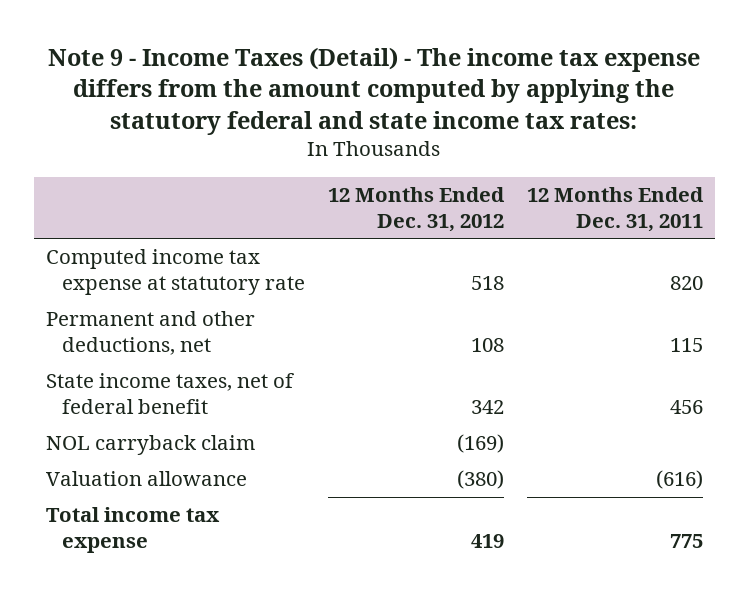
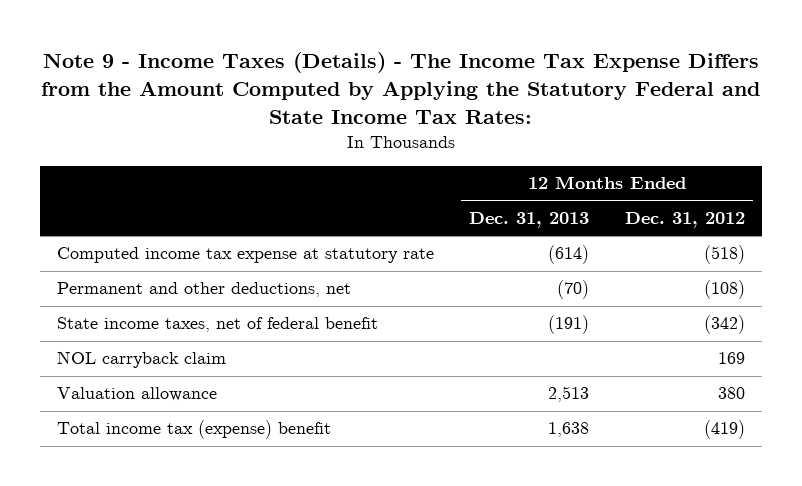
[48,46,701,135] Note 9 - Income Taxes (Detail) - The income tax expense differs from the amount computed by applying the statutory federal and state income tax rates: -> [40,51,760,124] Note 9 - Income Taxes (Details) - The Income Tax Expense Differs from the Amount Computed by Applying the Statutory Federal and State Income Tax Rates:
[527,187,705,232] 12 Months Ended Dec. 31, 2011 -> none
none -> [469,211,590,228] Dec. 31, 2013
[471,275,505,290] 518 -> [703,245,745,265] (518)
[471,337,505,352] 108 -> [703,280,745,300] (108)
[471,399,505,414] 342 -> [703,315,745,335] (342)
[457,434,505,454] (169) -> [717,352,745,365] 169
[457,470,505,490] (380) -> [717,387,745,400] 380
[45,507,220,553] Total income tax expense -> [57,420,332,440] Total income tax (expense) benefit
[471,533,505,548] 419 -> [703,420,745,440] (419)

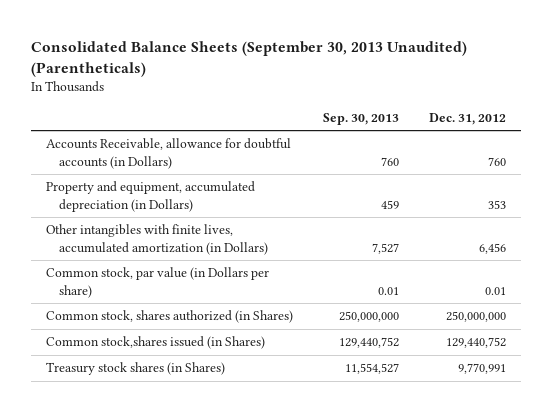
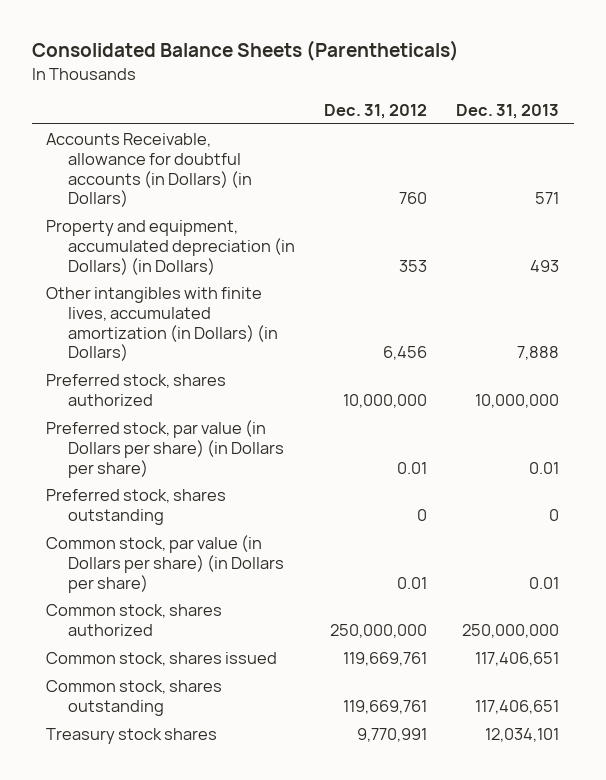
[30,40,467,77] Consolidated Balance Sheets (September 30, 2013 Unaudited) (Parentheticals) -> [31,40,459,62] Consolidated Balance Sheets (Parentheticals)
[322,112,399,125] Sep. 30, 2013 -> none
none -> [456,104,560,120] Dec. 31, 2013
[45,138,291,169] Accounts Receivable, allowance for doubtful accounts (in Dollars) -> [46,132,252,208] Accounts Receivable, allowance for doubtful accounts (in Dollars) (in Dollars)
[45,181,255,212] Property and equipment, accumulated depreciation (in Dollars) -> [46,219,295,275] Property and equipment, accumulated depreciation (in Dollars) (in Dollars)
[45,224,268,255] Other intangibles with finite lives, accumulated amortization (in Dollars) -> [46,286,278,362] Other intangibles with finite lives, accumulated amortization (in Dollars) (in Dollars)
none -> [46,373,227,406] Preferred stock, shares authorized
none -> [46,419,284,478] Preferred stock, par value (in Dollars per share) (in Dollars per share)
none -> [46,488,227,525] Preferred stock, shares outstanding
[45,267,269,298] Common stock, par value (in Dollars per share) -> [46,534,284,593] Common stock, par value (in Dollars per share) (in Dollars per share)
[45,310,293,324] Common stock, shares authorized (in Shares) -> [46,603,223,636] Common stock, shares authorized
[45,336,265,350] Common stock,shares issued (in Shares) -> [46,651,278,666] Common stock, shares issued
[445,337,506,349] 129,440,752 -> [342,651,427,666] 119,669,761
none -> [46,679,223,716] Common stock, shares outstanding
[45,362,225,376] Treasury stock shares (in Shares) -> [46,727,218,744] Treasury stock shares

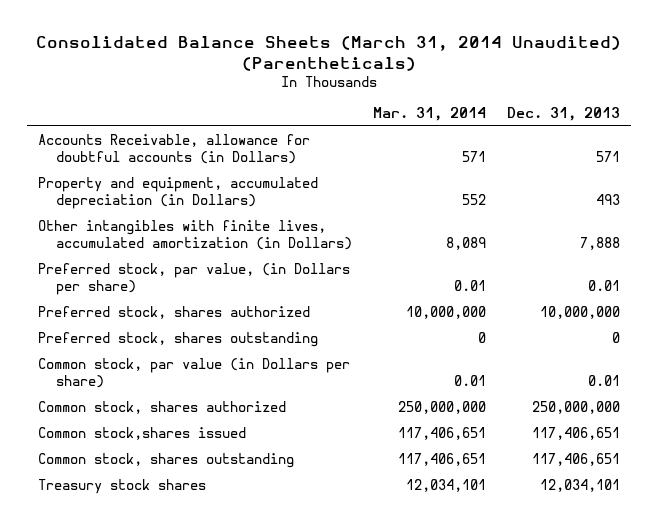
[31,40,459,62] Consolidated Balance Sheets (Parentheticals) -> [36,35,622,71] Consolidated Balance Sheets (March 31, 2014 Unaudited) (Parentheticals)
[323,104,427,120] Dec. 31, 2012 -> none
none -> [373,106,487,121] Mar. 31, 2014
[46,132,252,208] Accounts Receivable, allowance for doubtful accounts (in Dollars) (in Dollars) -> [37,133,310,164] Accounts Receivable, allowance for doubtful accounts (in Dollars)
[46,219,295,275] Property and equipment, accumulated depreciation (in Dollars) (in Dollars) -> [37,176,318,209] Property and equipment, accumulated depreciation (in Dollars)
[46,286,278,362] Other intangibles with finite lives, accumulated amortization (in Dollars) (in Dollars) -> [37,219,353,250] Other intangibles with finite lives, accumulated amortization (in Dollars)
none -> [37,262,350,295] Preferred stock, par value, (in Dollars per share)
[46,419,284,478] Preferred stock, par value (in Dollars per share) (in Dollars per share) -> none
[46,534,284,593] Common stock, par value (in Dollars per share) (in Dollars per share) -> [37,357,350,388] Common stock, par value (in Dollars per share)
[46,651,278,666] Common stock, shares issued -> [37,426,246,440] Common stock,shares issued

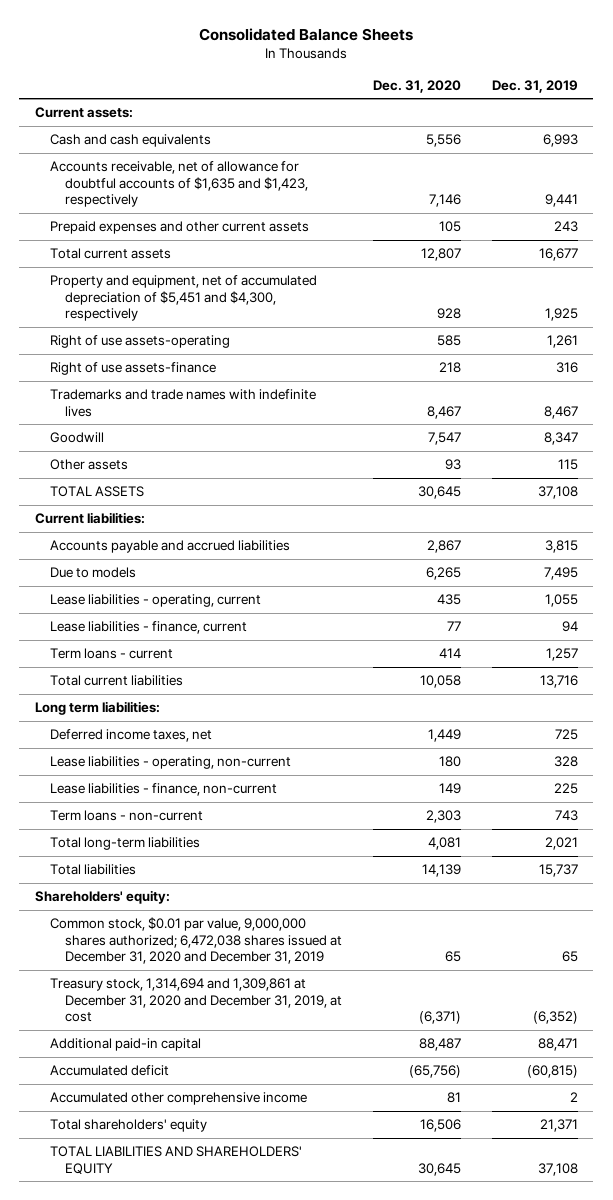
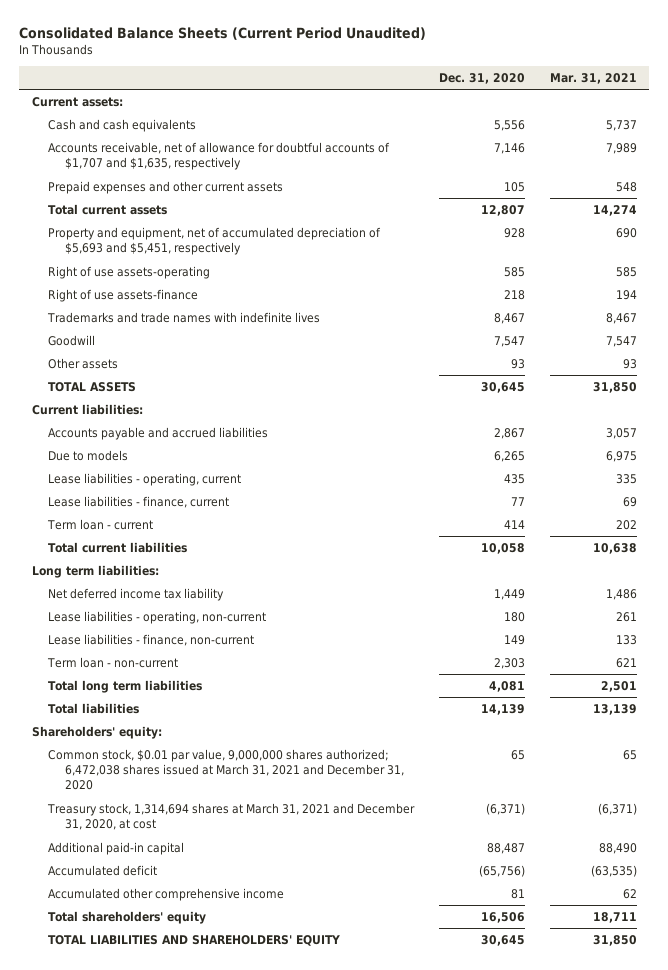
[199,27,414,41] Consolidated Balance Sheets -> [19,26,427,40] Consolidated Balance Sheets (Current Period Unaudited)
[492,79,579,93] Dec. 31, 2019 -> none
none -> [549,73,637,85] Mar. 31, 2021
[49,161,309,207] Accounts receivable, net of allowance for doubtful accounts of $1,635 and $1,423, respectively -> [48,142,391,171] Accounts receivable, net of allowance for doubtful accounts of $1,707 and $1,635, respectively
[49,275,317,321] Property and equipment, net of accumulated depreciation of $5,451 and $4,300, respectively -> [48,227,382,256] Property and equipment, net of accumulated depreciation of $5,693 and $5,451, respectively
[49,648,173,660] Term loans - current -> [47,519,154,531] Term loan - current
[49,729,212,743] Deferred income taxes, net -> [48,588,225,602] Net deferred income tax liability
[49,810,203,822] Term loans - non-current -> [47,657,179,669] Term loan - non-current
[49,837,200,851] Total long-term liabilities -> [48,680,203,694] Total long term liabilities
[49,917,343,964] Common stock, $0.01 par value, 9,000,000 shares authorized; 6,472,038 shares issued at December 31, 2020 and December 31, 2019 -> [48,749,404,791] Common stock, $0.01 par value, 9,000,000 shares authorized; 6,472,038 shares issued at March 31, 2021 and December 31, 2020
[49,978,343,1022] Treasury stock, 1,314,694 and 1,309,861 at December 31, 2020 and December 31, 2019, at cost -> [47,803,416,831] Treasury stock, 1,314,694 shares at March 31, 2021 and December 31, 2020, at cost

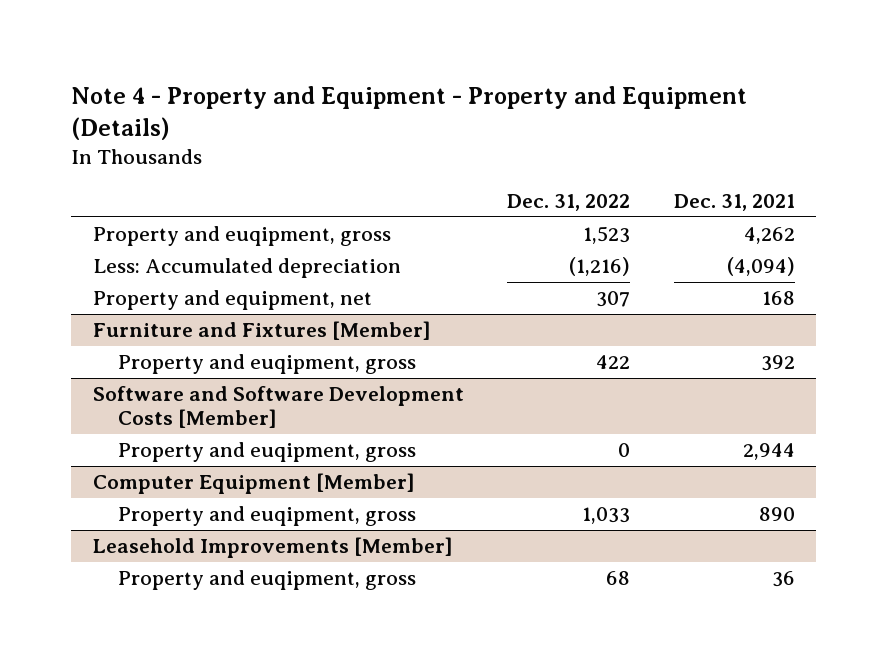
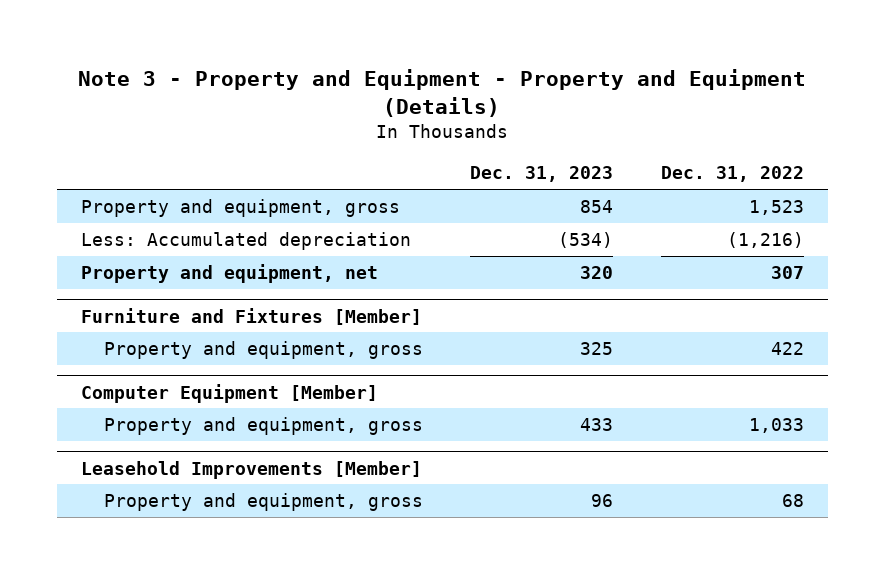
[71,85,748,141] Note 4 - Property and Equipment - Property and Equipment (Details) -> [78,68,807,117] Note 3 - Property and Equipment - Property and Equipment (Details)
[673,194,795,212] Dec. 31, 2021 -> none
none -> [470,166,614,183] Dec. 31, 2023
[92,226,391,247] Property and euqipment, gross -> [80,198,400,217] Property and equipment, gross
[92,386,464,429] Software and Software Development Costs [Member] -> none
[117,442,416,463] Property and euqipment, gross -> none
[117,354,416,375] Property and euqipment, gross -> [104,340,424,359] Property and equipment, gross
[117,506,416,527] Property and euqipment, gross -> [104,416,424,435] Property and equipment, gross
[117,570,416,591] Property and euqipment, gross -> [104,492,424,511] Property and equipment, gross

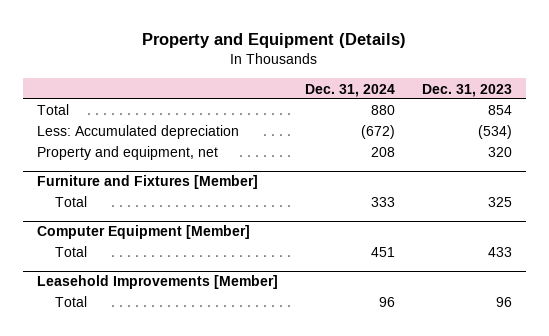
[78,68,807,117] Note 3 - Property and Equipment - Property and Equipment (Details) -> [142,33,407,49] Property and Equipment (Details)
[660,166,804,183] Dec. 31, 2022 -> none
none -> [304,83,395,97] Dec. 31, 2024
[80,198,400,217] Property and equipment, gross -> [36,104,69,116] Total
[104,340,424,359] Property and equipment, gross -> [54,196,87,208] Total
[104,416,424,435] Property and equipment, gross -> [54,246,87,258] Total
[104,492,424,511] Property and equipment, gross -> [54,296,87,308] Total

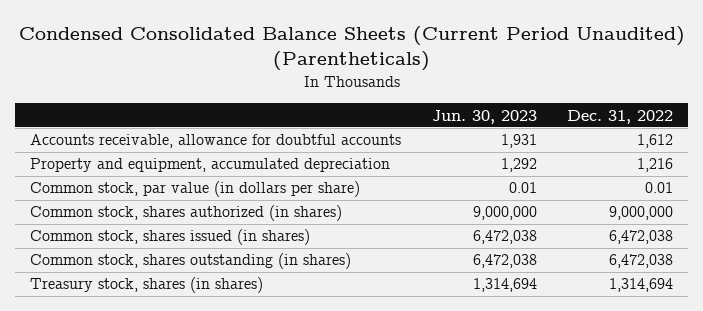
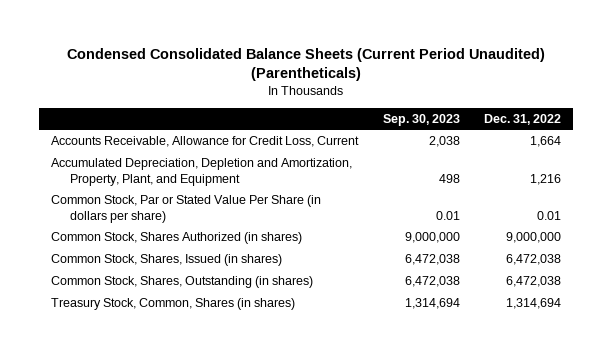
[431,109,537,124] Jun. 30, 2023 -> none
none -> [382,114,460,127] Sep. 30, 2023
[30,134,402,149] Accounts receivable, allowance for doubtful accounts -> [51,136,360,148] Accounts Receivable, Allowance for Credit Loss, Current
[636,134,673,149] 1,612 -> [529,136,561,148] 1,664
[30,158,391,173] Property and equipment, accumulated depreciation -> [51,158,353,186] Accumulated Depreciation, Depletion and Amortization, Property, Plant, and Equipment
[30,181,361,198] Common stock, par value (in dollars per share) -> [51,195,322,223] Common Stock, Par or Stated Value Per Share (in dollars per share)
[30,205,343,222] Common stock, shares authorized (in shares) -> [51,232,303,245] Common Stock, Shares Authorized (in shares)
[30,229,311,246] Common stock, shares issued (in shares) -> [51,254,283,267] Common Stock, Shares, Issued (in shares)
[30,253,352,270] Common stock, shares outstanding (in shares) -> [51,276,314,289] Common Stock, Shares, Outstanding (in shares)
[30,277,264,294] Treasury stock, shares (in shares) -> [51,298,296,311] Treasury Stock, Common, Shares (in shares)

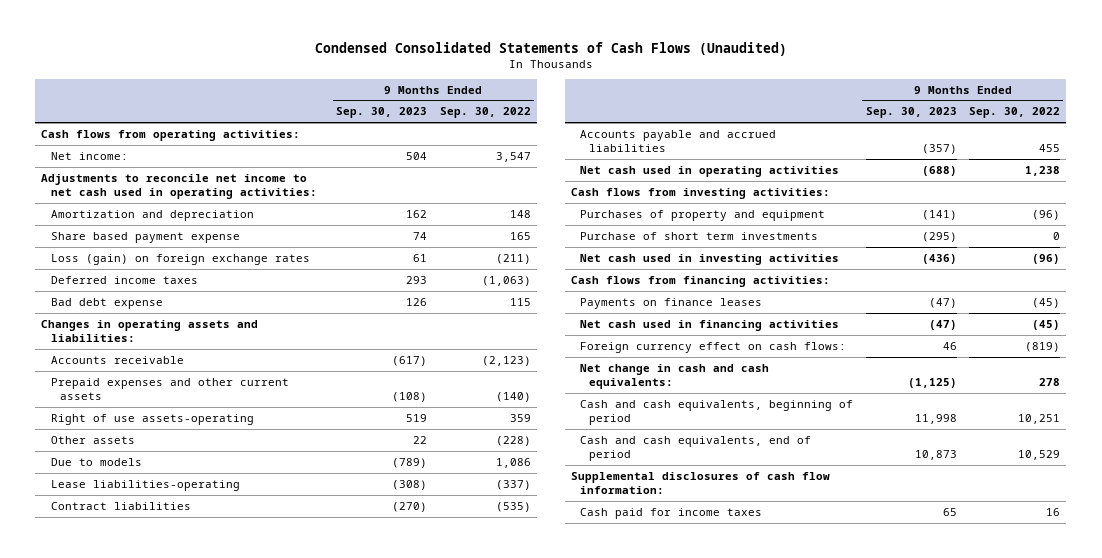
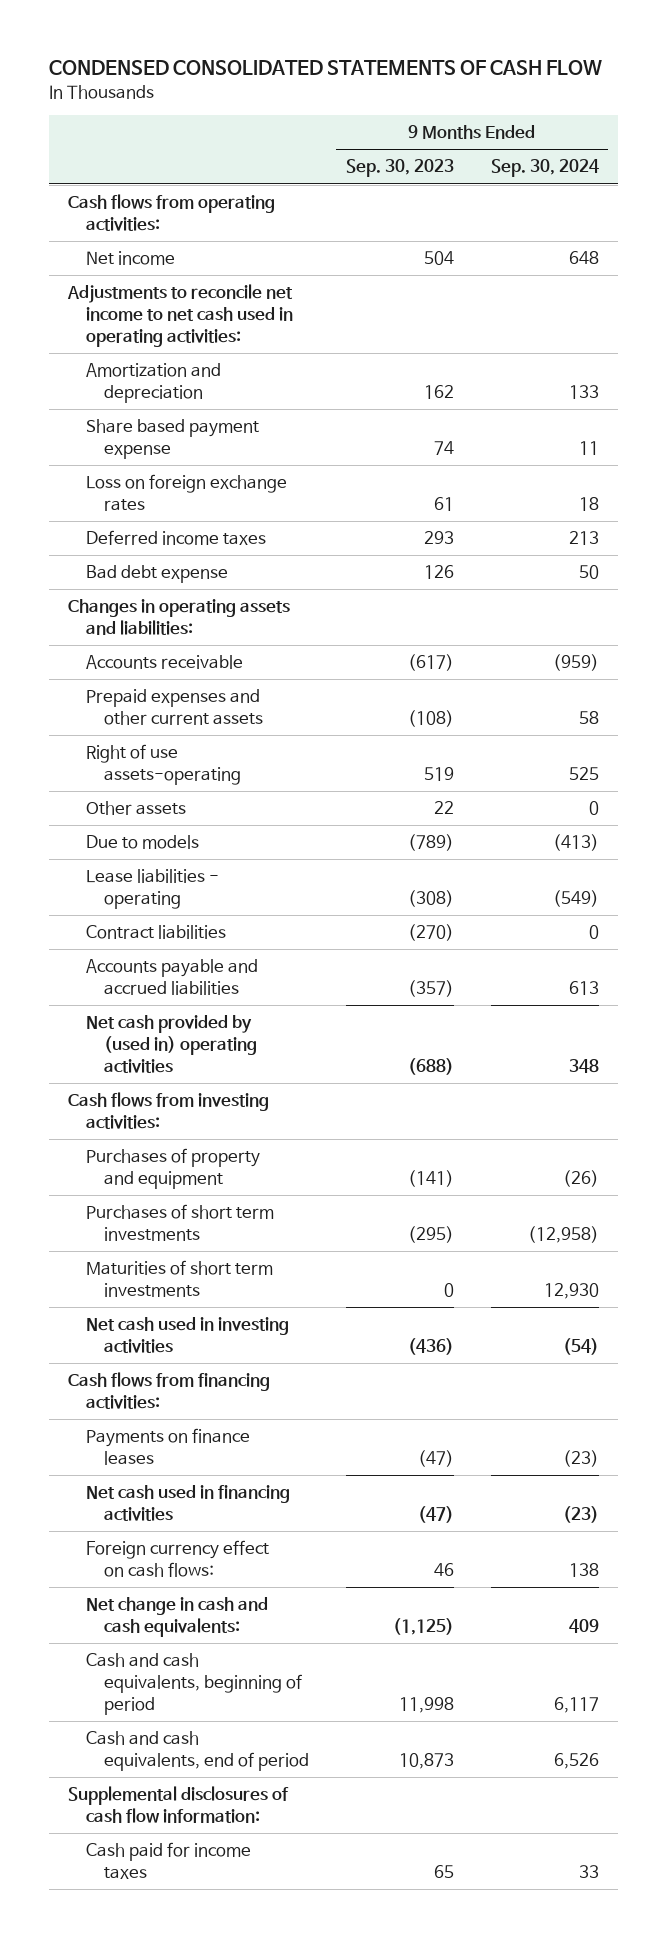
[314,41,787,56] Condensed Consolidated Statements of Cash Flows (Unaudited) -> [49,60,603,76] CONDENSED CONSOLIDATED STATEMENTS OF CASH FLOW
[439,107,531,119] Sep. 30, 2022 -> none
none -> [491,159,600,178] Sep. 30, 2024
[50,151,128,160] Net income: -> [85,251,175,266] Net income
[50,253,310,265] Loss (gain) on foreign exchange rates -> [85,474,287,511] Loss on foreign exchange rates
[50,479,240,491] Lease liabilities-operating -> [85,869,219,909] Lease liabilities - operating
[580,165,840,177] Net cash used in operating activities -> [85,1015,257,1073] Net cash provided by (used in) operating activities
[580,231,819,240] Purchase of short term investments -> [85,1204,274,1241] Purchases of short term investments
none -> [85,1260,273,1297] Maturities of short term investments

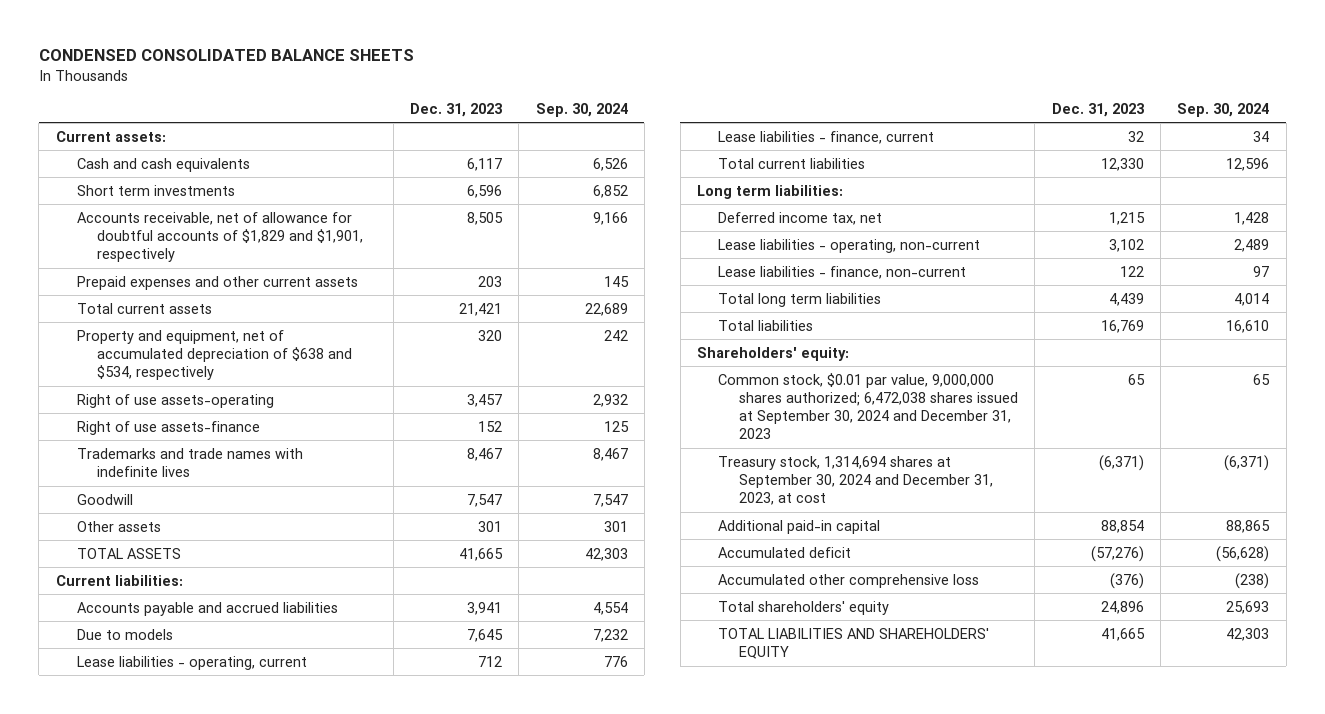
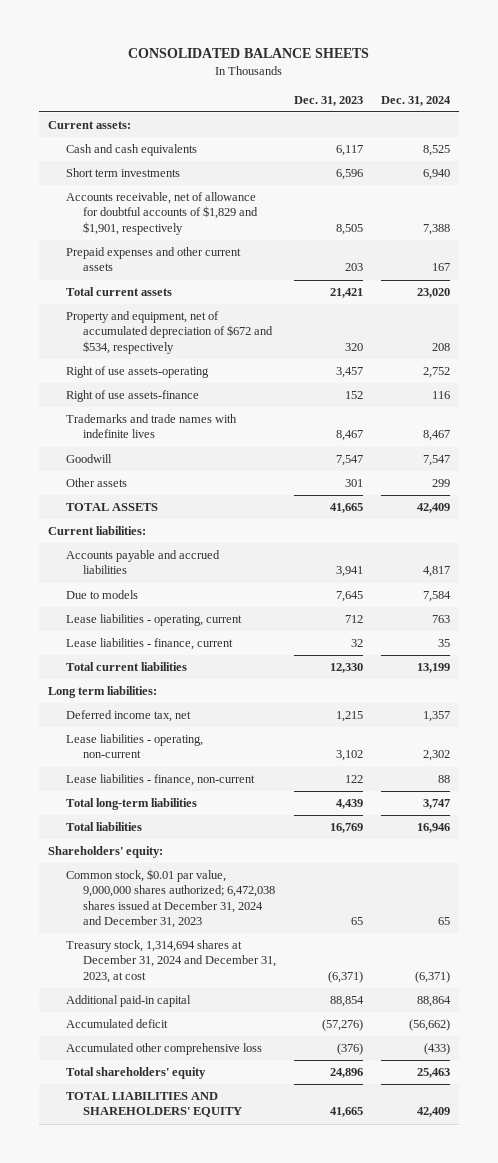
[38,49,414,62] CONDENSED CONSOLIDATED BALANCE SHEETS -> [128,48,370,59] CONSOLIDATED BALANCE SHEETS
[535,102,628,117] Sep. 30, 2024 -> none
none -> [381,95,452,106] Dec. 31, 2024
[76,329,353,380] Property and equipment, net of accumulated depreciation of $638 and $534, respectively -> [65,311,273,354] Property and equipment, net of accumulated depreciation of $672 and $534, respectively
[718,292,882,307] Total long term liabilities -> [65,798,197,811] Total long-term liabilities
[718,372,1019,440] Common stock, $0.01 par value, 9,000,000 shares authorized; 6,472,038 shares issued at September 30, 2024 and December 31, 2023 -> [65,869,275,928] Common stock, $0.01 par value, 9,000,000 shares authorized; 6,472,038 shares issued at December 31, 2024 and December 31, 2023
[718,455,994,505] Treasury stock, 1,314,694 shares at September 30, 2024 and December 31, 2023, at cost -> [65,940,276,983] Treasury stock, 1,314,694 shares at December 31, 2024 and December 31, 2023, at cost

